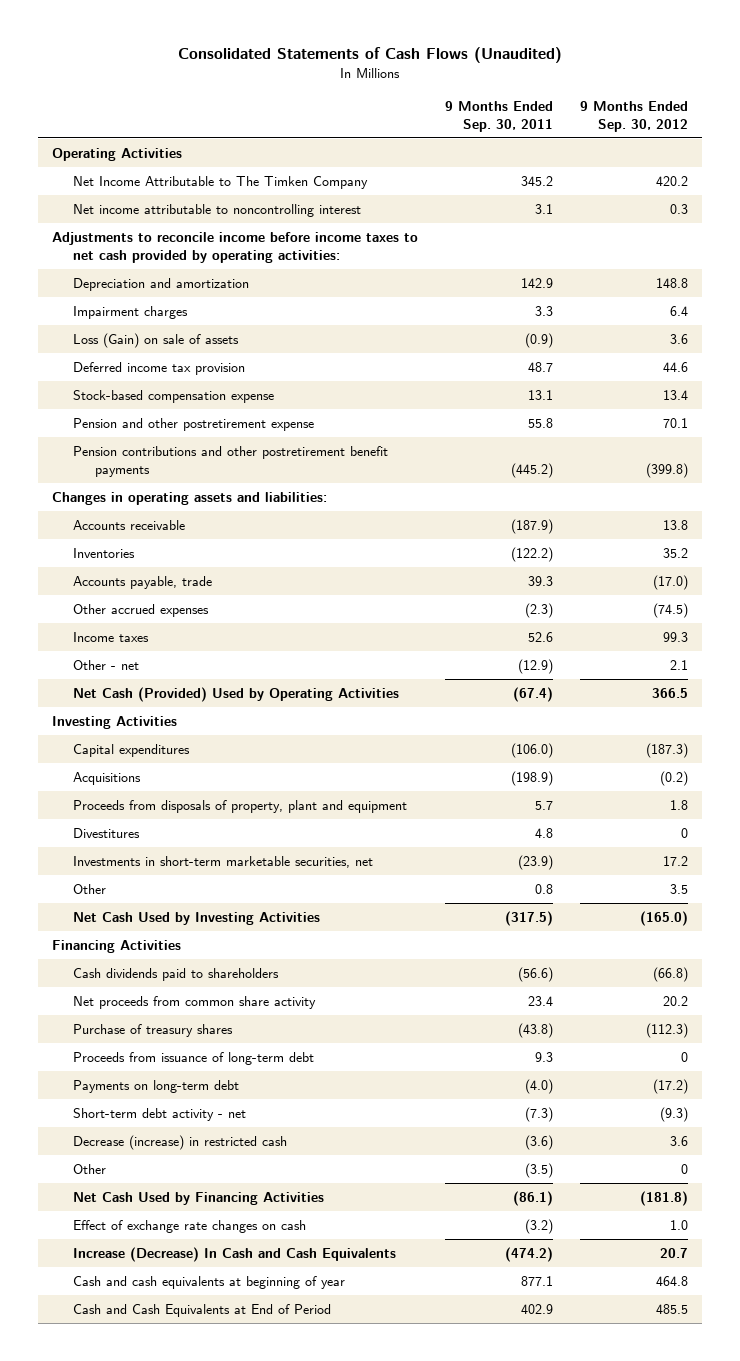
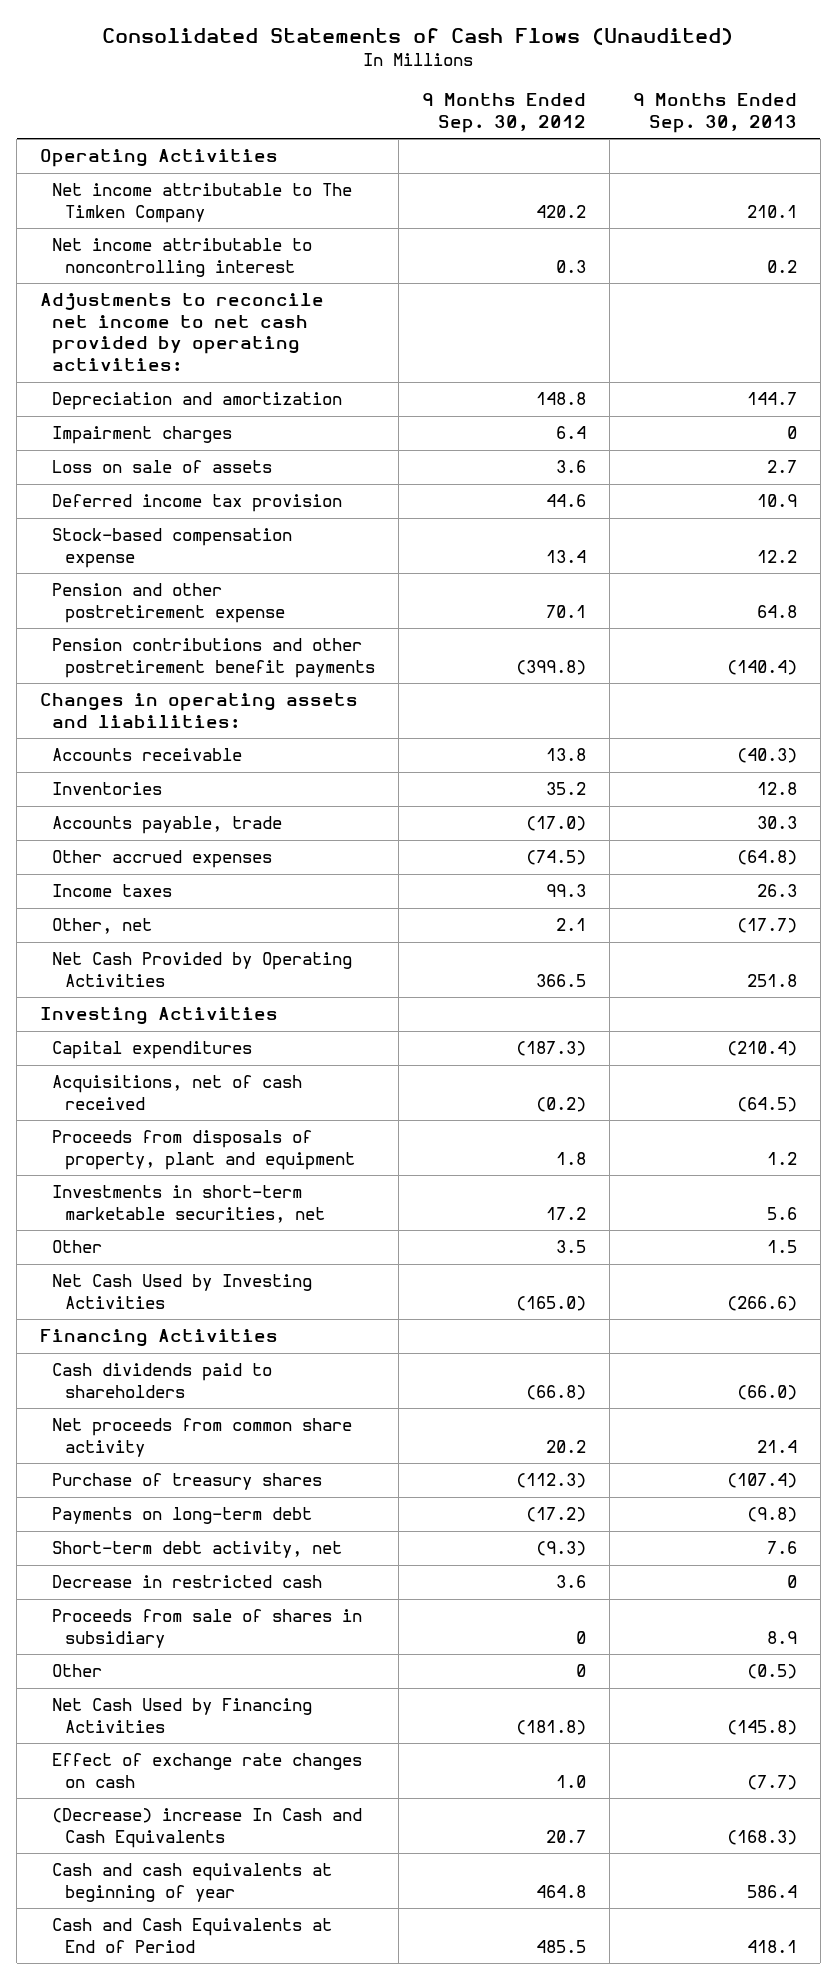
[444,100,553,132] 9 Months Ended Sep. 30, 2011 -> none
none -> [632,92,797,133] 9 Months Ended Sep. 30, 2013
[73,175,369,189] Net Income Attributable to The Timken Company -> [52,183,353,223] Net income attributable to The Timken Company
[51,231,418,263] Adjustments to reconcile income before income taxes to net cash provided by operating activities: -> [40,293,325,372] Adjustments to reconcile net income to net cash provided by operating activities:
[73,332,240,348] Loss (Gain) on sale of assets -> [52,460,273,474] Loss on sale of assets
[73,659,140,670] Other - net -> [52,918,153,935] Other, net
[73,686,400,702] Net Cash (Provided) Used by Operating Activities -> [52,952,353,987] Net Cash Provided by Operating Activities
[73,771,142,785] Acquisitions -> [52,1075,303,1110] Acquisitions, net of cash received
[73,827,141,838] Divestitures -> none
[73,1051,315,1065] Proceeds from issuance of long-term debt -> none
[73,1107,247,1121] Short-term debt activity - net -> [52,1541,343,1559] Short-term debt activity, net
[73,1134,288,1150] Decrease (increase) in restricted cash -> [52,1575,323,1589] Decrease in restricted cash
none -> [52,1609,363,1648] Proceeds from sale of shares in subsidiary
[73,1246,397,1262] Increase (Decrease) In Cash and Cash Equivalents -> [52,1808,363,1848] (Decrease) increase In Cash and Cash Equivalents

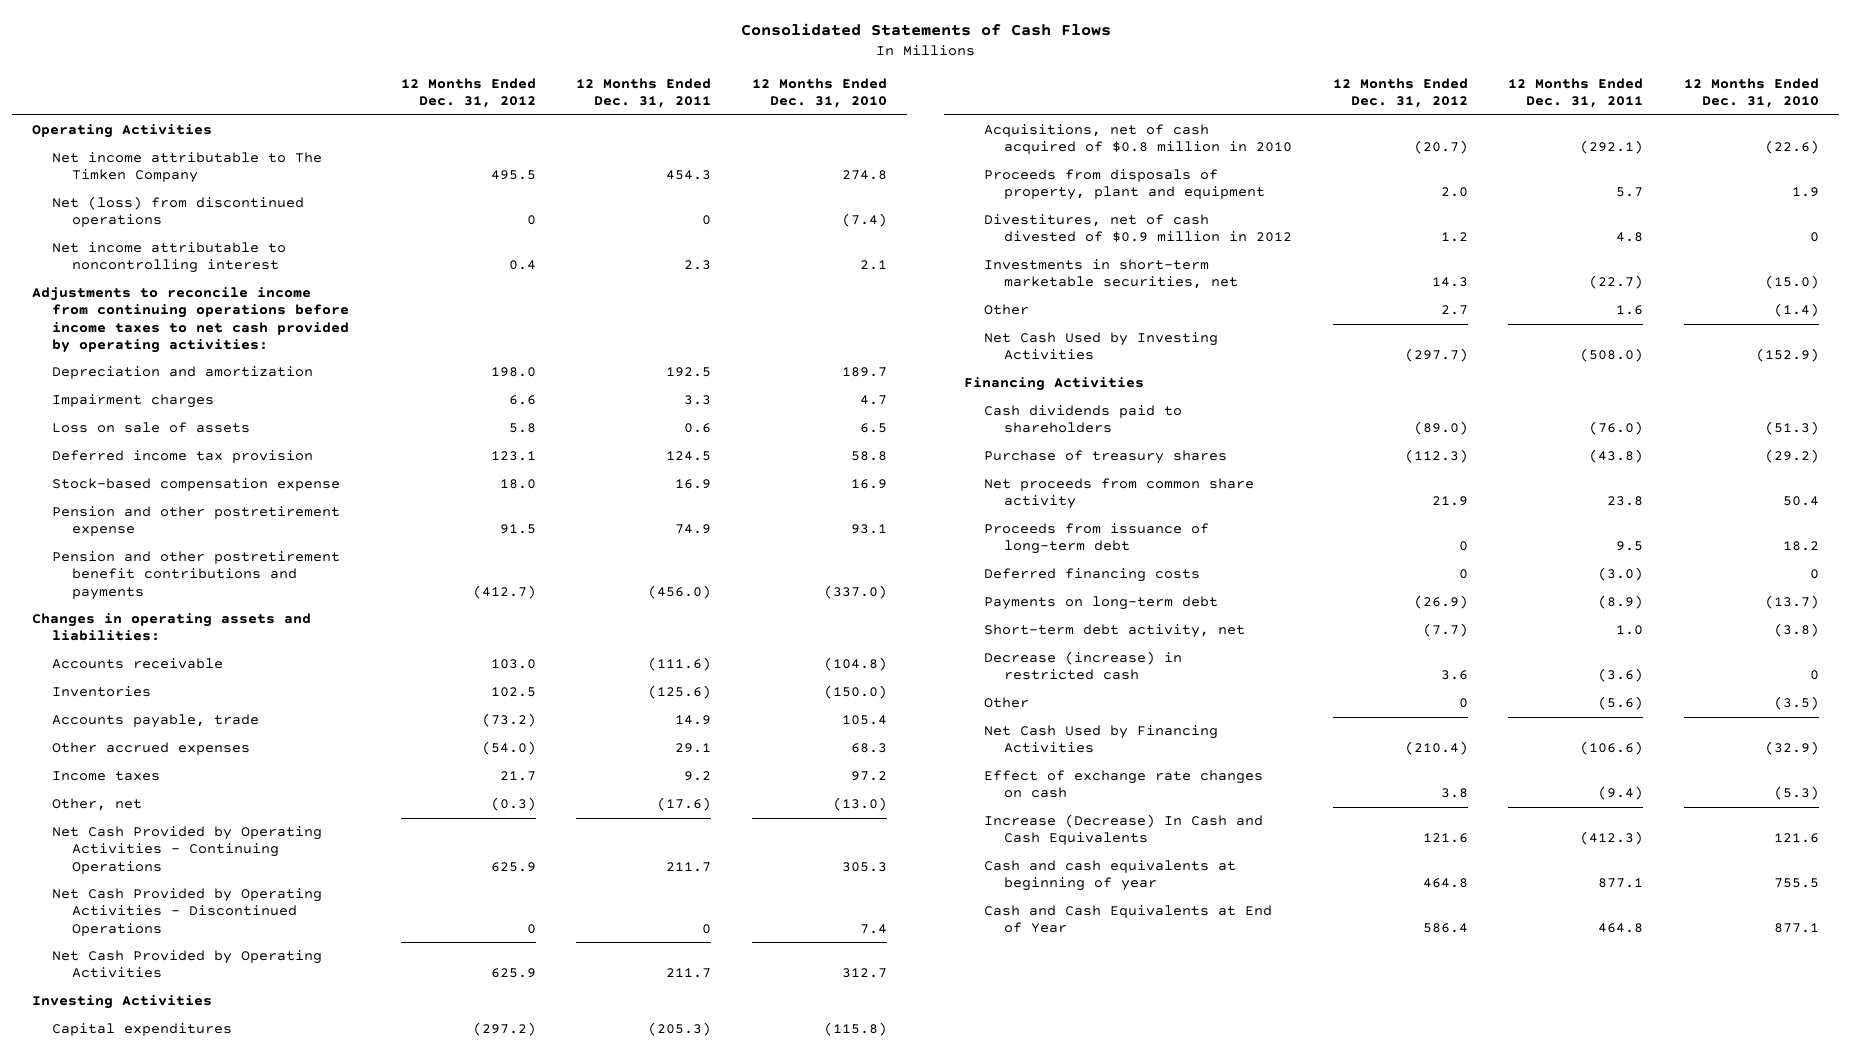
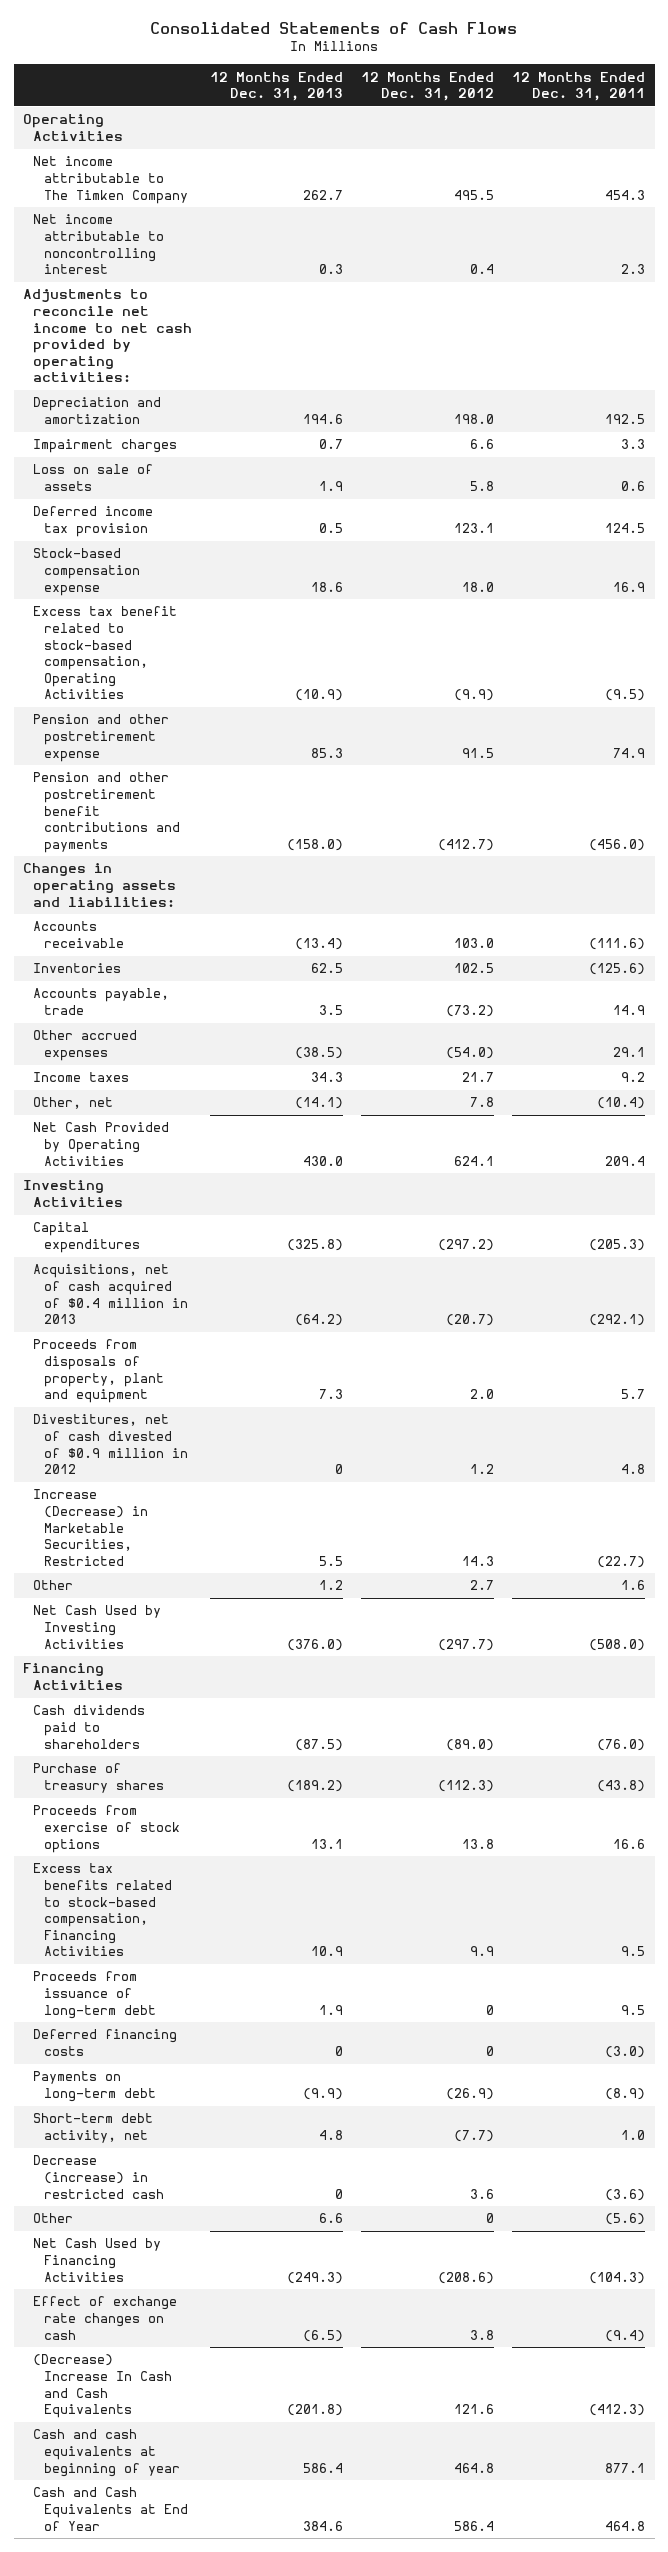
[751,77,887,109] 12 Months Ended Dec. 31, 2010 -> none
none -> [210,71,344,102] 12 Months Ended Dec. 31, 2013
[52,196,305,228] Net (loss) from discontinued operations -> none
[32,287,350,353] Adjustments to reconcile income from continuing operations before income taxes to net cash provided by operating activities: -> [22,289,193,383] Adjustments to reconcile net income to net cash provided by operating activities:
none -> [33,606,178,700] Excess tax benefit related to stock-based compensation, Operating Activities
[52,826,323,874] Net Cash Provided by Operating Activities - Continuing Operations -> none
[52,888,323,936] Net Cash Provided by Operating Activities - Discontinued Operations -> none
[490,797,536,812] (0.3) -> [470,1097,495,1108] 7.8
[657,797,712,812] (17.6) -> [597,1097,646,1110] (10.4)
[490,968,536,979] 625.9 -> [454,1155,495,1166] 624.1
[666,968,712,979] 211.7 -> [605,1155,646,1166] 209.4
[984,124,1293,155] Acquisitions, net of cash acquired of $0.8 million in 2010 -> [33,1264,189,1325] Acquisitions, net of cash acquired of $0.4 million in 2013
[984,259,1239,290] Investments in short-term marketable securities, net -> [33,1489,149,1566] Increase (Decrease) in Marketable Securities, Restricted
[984,478,1255,510] Net proceeds from common share activity -> [33,1805,181,1853] Proceeds from exercise of stock options
[1431,496,1468,507] 21.9 -> [462,1838,495,1849] 13.8
[1607,496,1644,507] 23.8 -> [613,1838,646,1849] 16.6
none -> [33,1863,173,1957] Excess tax benefits related to stock-based compensation, Financing Activities
[1404,741,1468,756] (210.4) -> [438,2271,495,2284] (208.6)
[1580,741,1644,756] (106.6) -> [589,2271,646,2284] (104.3)
[984,814,1264,846] Increase (Decrease) In Cash and Cash Equivalents -> [33,2354,173,2419] (Decrease) Increase In Cash and Cash Equivalents

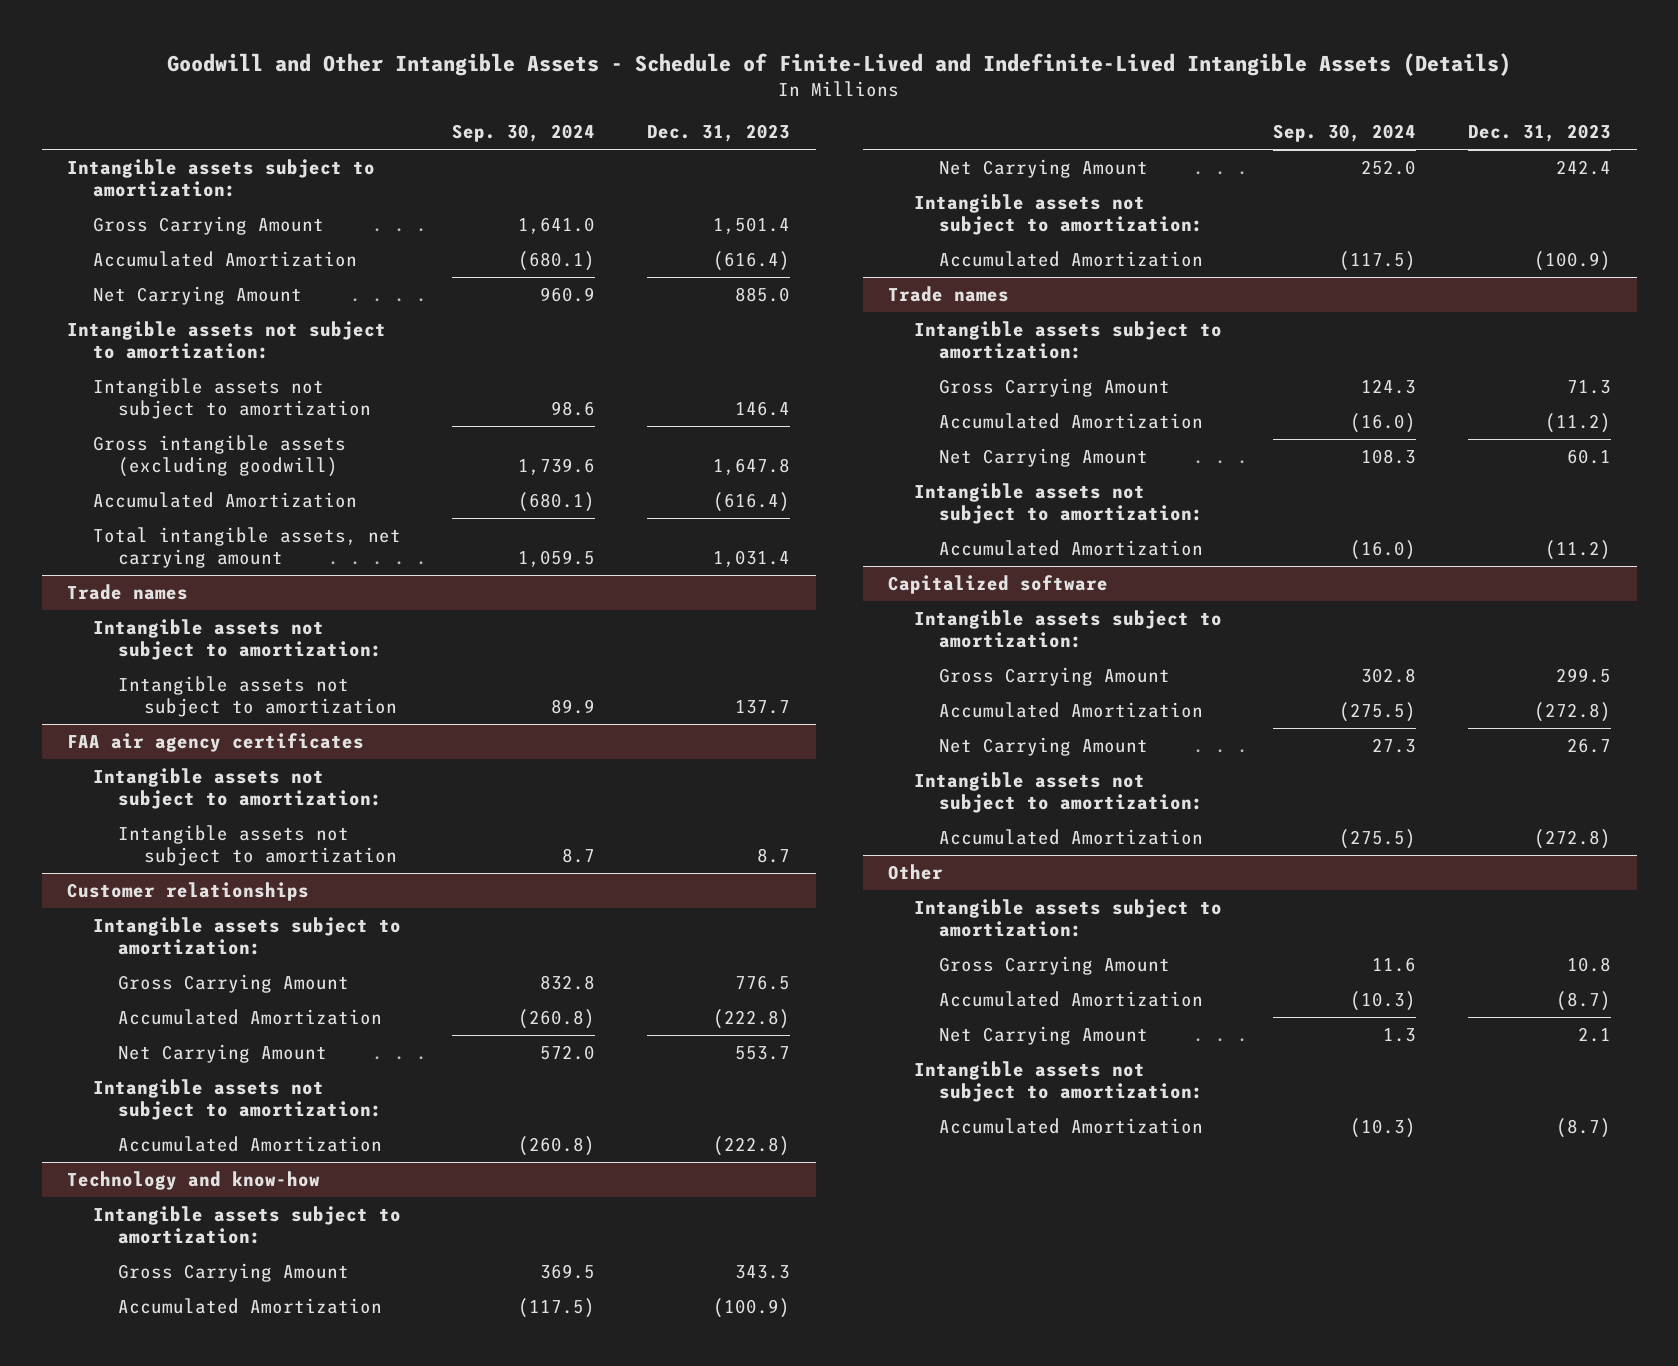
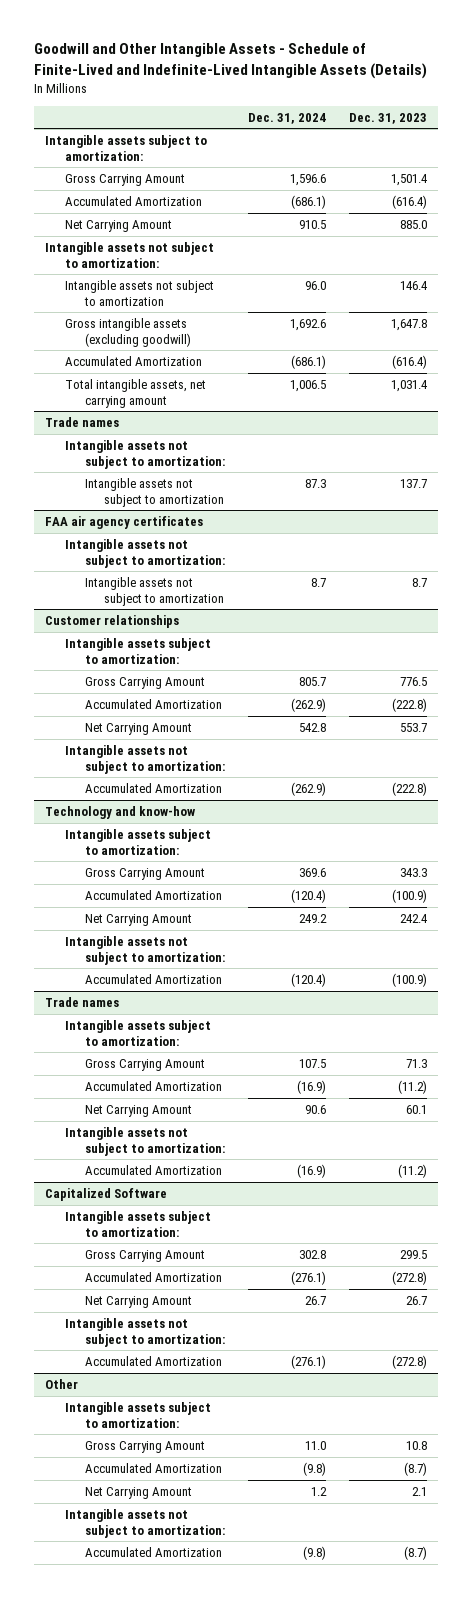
[452,124,596,143] Sep. 30, 2024 -> none
none -> [247,112,326,124] Dec. 31, 2024
[888,574,1109,594] Capitalized software -> [45,1187,168,1201] Capitalized Software

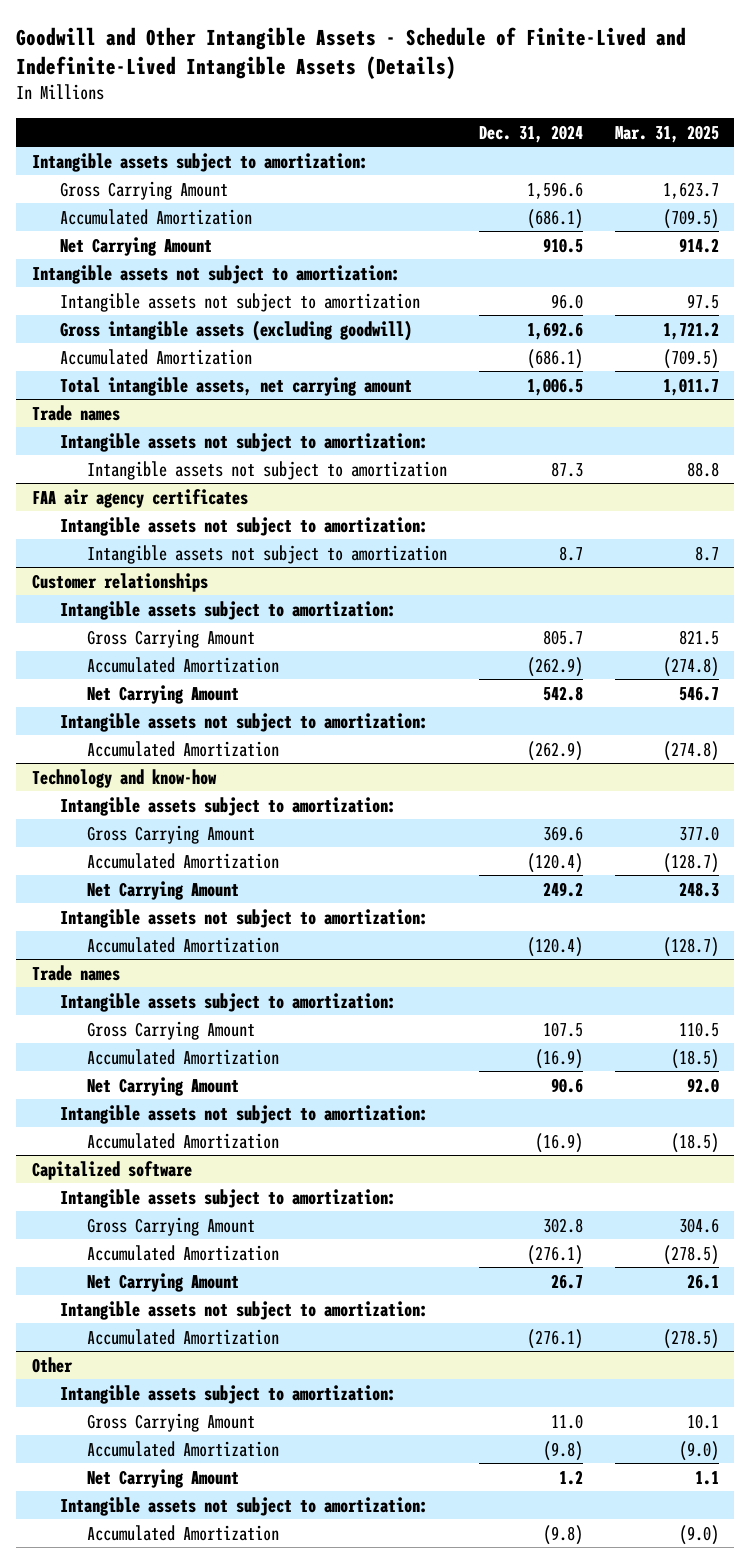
[348,112,427,124] Dec. 31, 2023 -> none
none -> [614,124,719,143] Mar. 31, 2025
[45,1187,168,1201] Capitalized Software -> [32,1160,193,1180] Capitalized software

